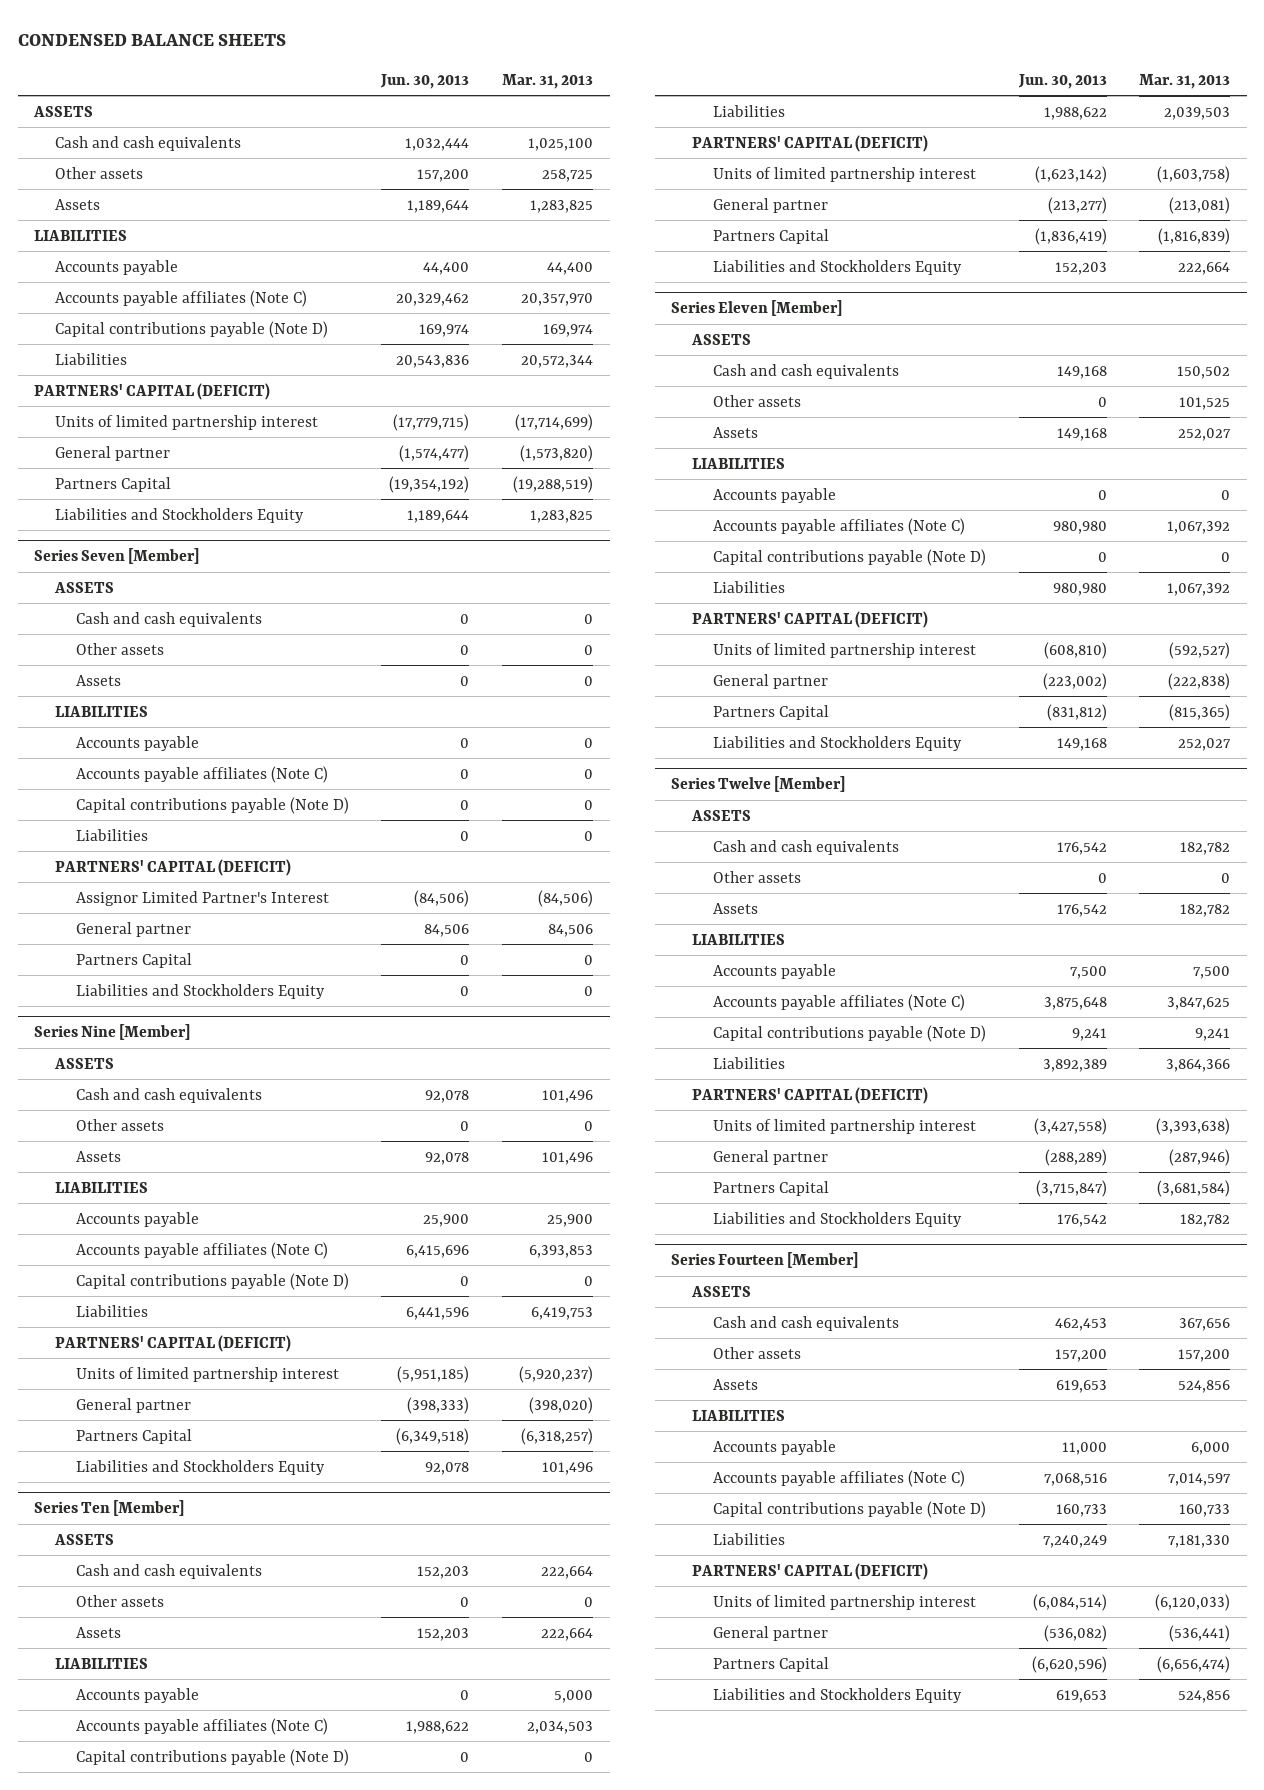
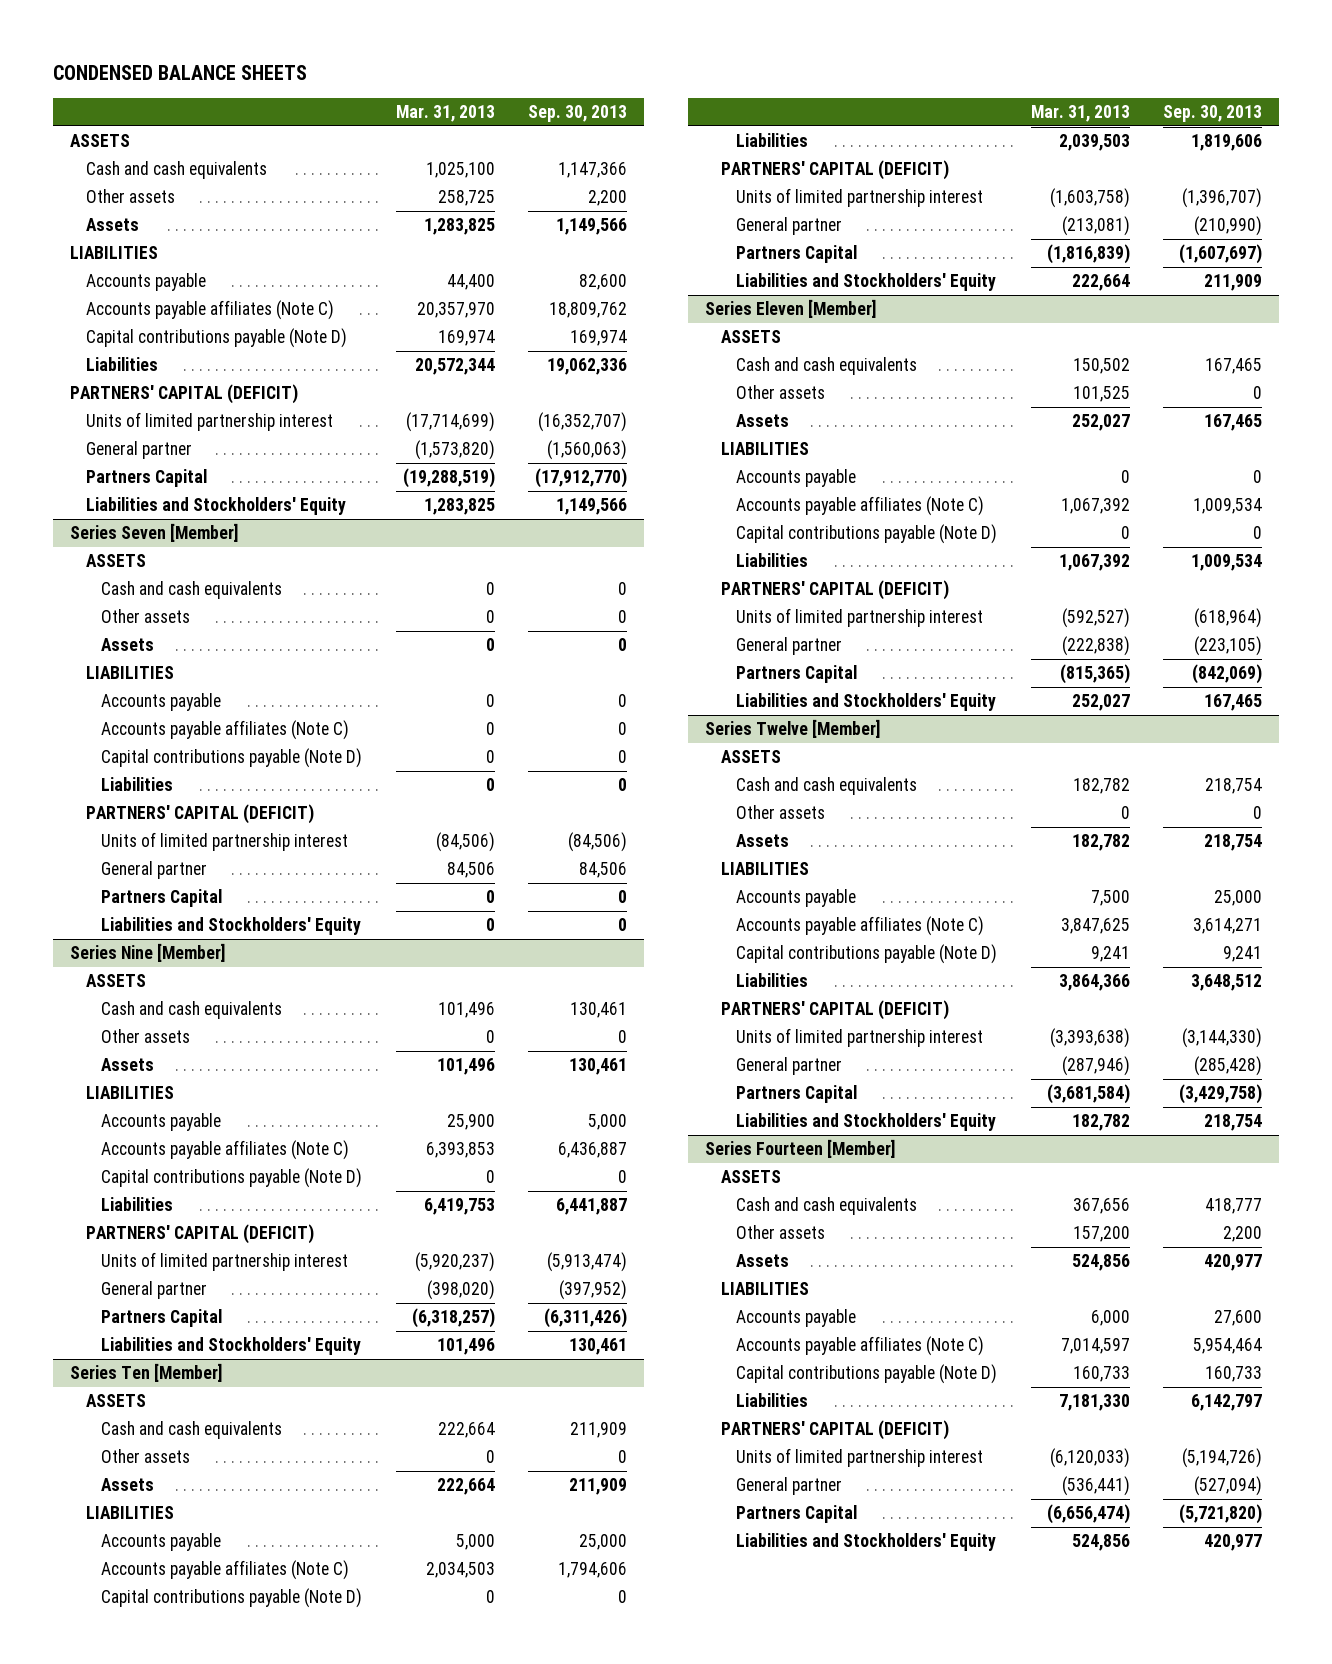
[380,73,470,89] Jun. 30, 2013 -> none
none -> [528,105,628,123] Sep. 30, 2013
[54,507,304,523] Liabilities and Stockholders Equity -> [85,497,346,516] Liabilities and Stockholders' Equity
[75,890,329,906] Assignor Limited Partner's Interest -> [101,832,349,852] Units of limited partnership interest
[75,983,325,999] Liabilities and Stockholders Equity -> [101,917,362,936] Liabilities and Stockholders' Equity
[75,1459,325,1475] Liabilities and Stockholders Equity -> [101,1337,362,1356] Liabilities and Stockholders' Equity
[712,259,962,275] Liabilities and Stockholders Equity -> [736,273,997,292] Liabilities and Stockholders' Equity
[712,735,962,751] Liabilities and Stockholders Equity -> [736,693,997,712] Liabilities and Stockholders' Equity
[712,1211,962,1227] Liabilities and Stockholders Equity -> [736,1113,997,1132] Liabilities and Stockholders' Equity
[712,1687,962,1703] Liabilities and Stockholders Equity -> [736,1533,997,1552] Liabilities and Stockholders' Equity

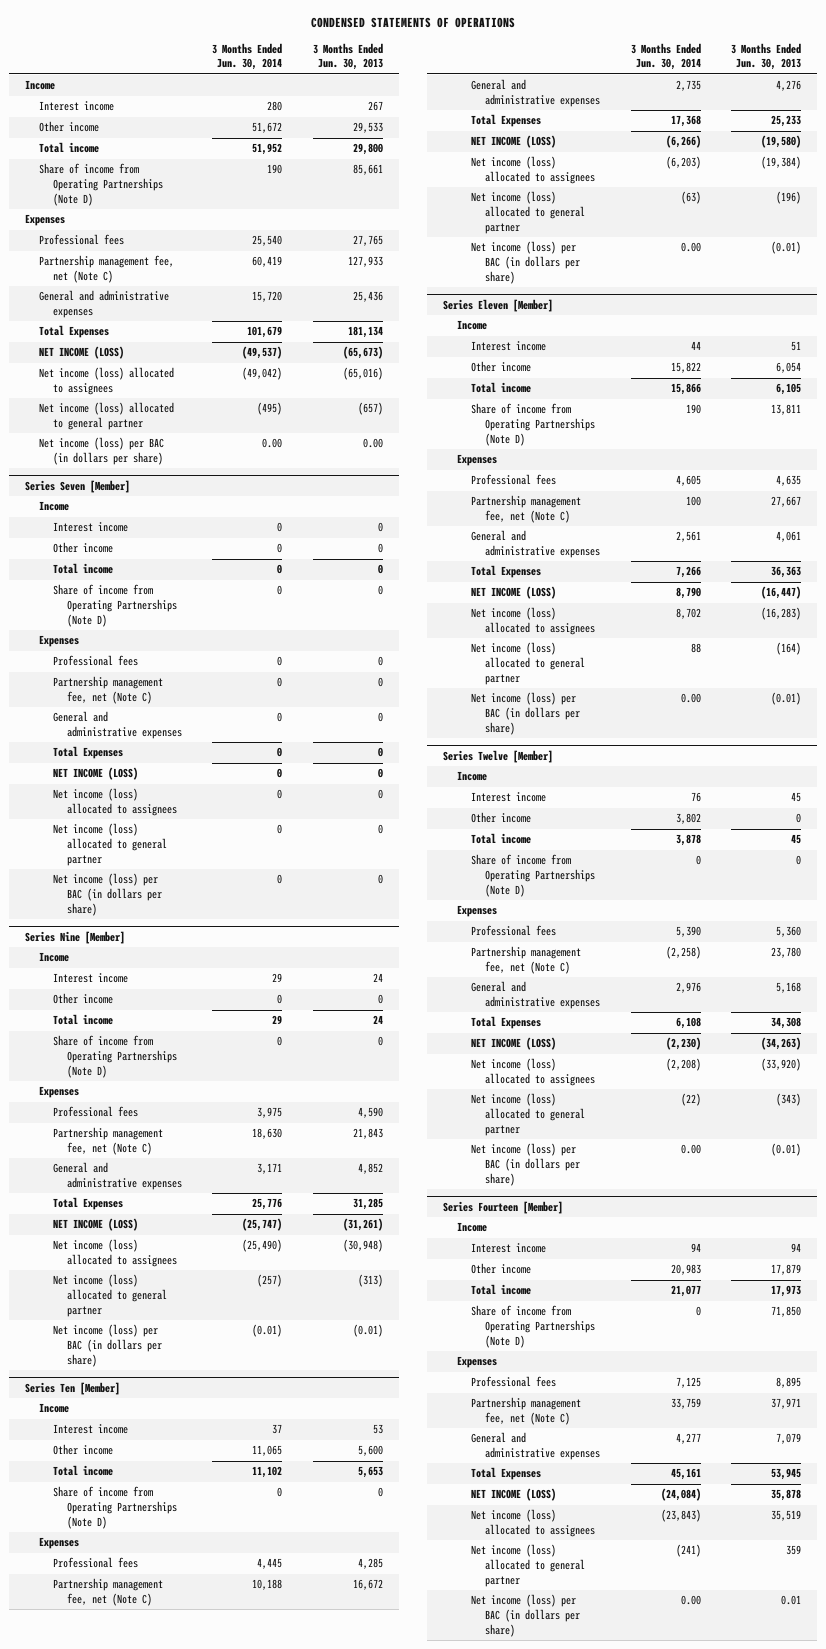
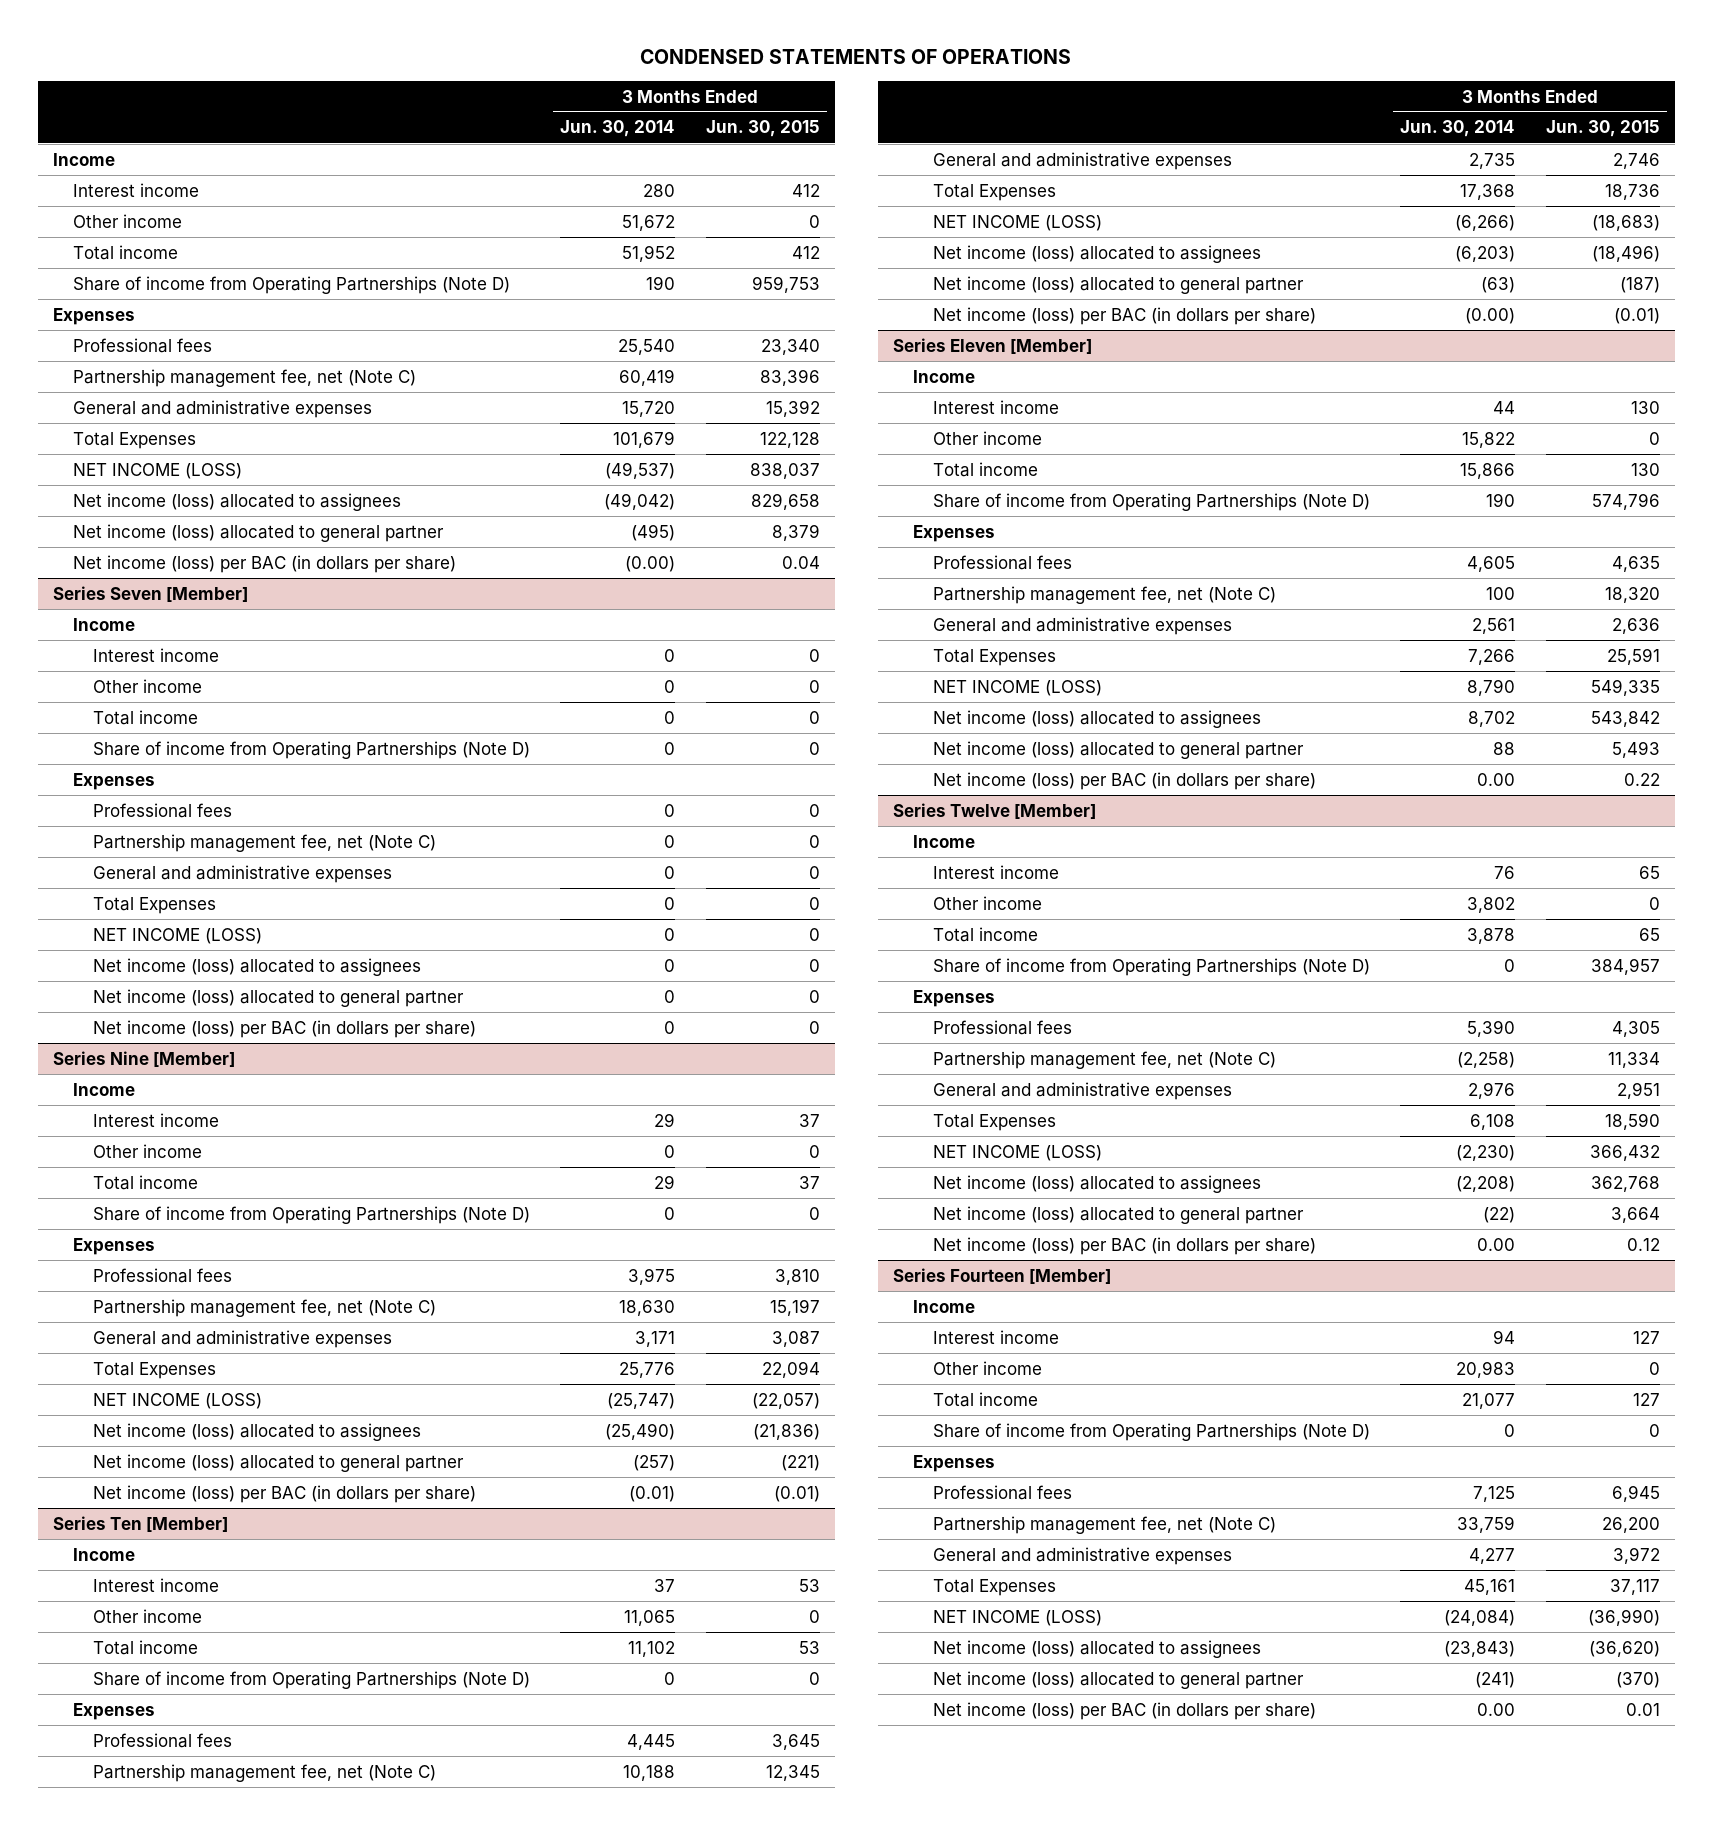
[313,42,384,71] 3 Months Ended Jun. 30, 2013 -> none
none -> [705,120,820,138] Jun. 30, 2015
[262,438,283,449] 0.00 -> [625,555,676,572] (0.00)
[680,242,701,253] 0.00 -> [1465,307,1516,324] (0.00)

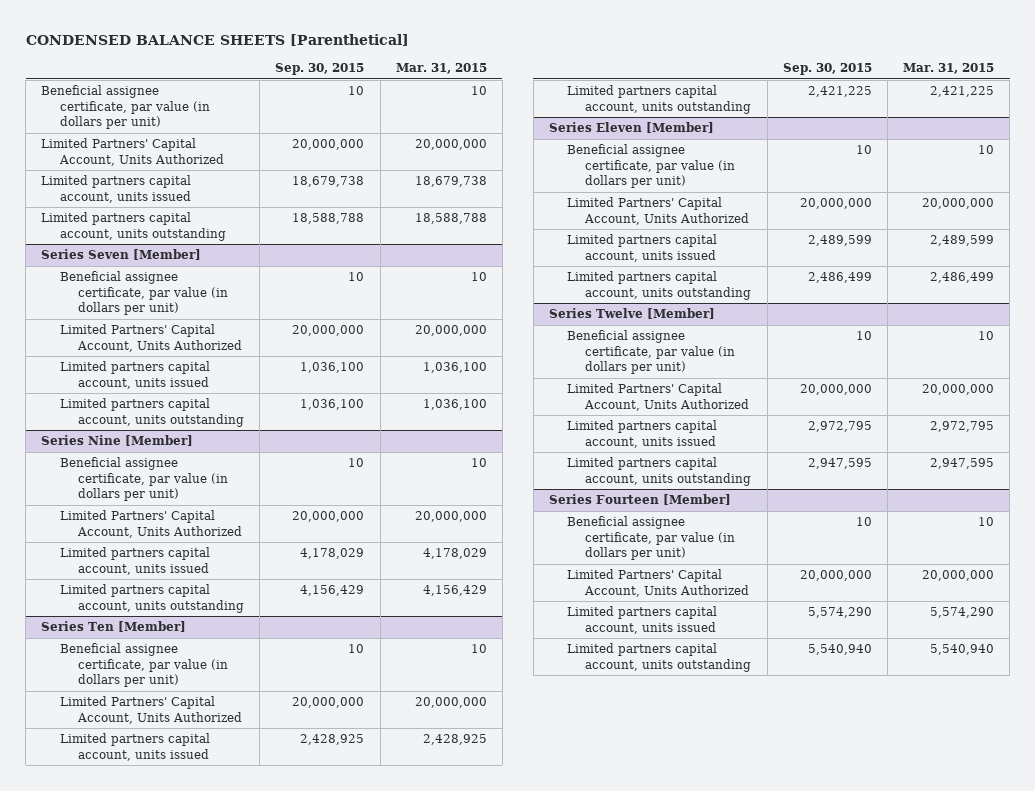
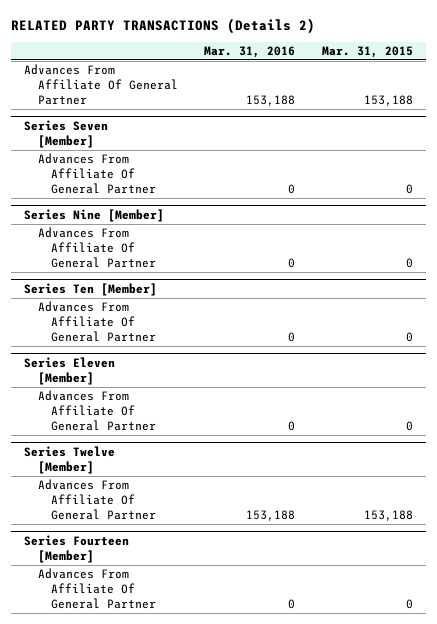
[25,33,409,46] CONDENSED BALANCE SHEETS [Parenthetical] -> [11,17,316,34] RELATED PARTY TRANSACTIONS (Details 2)
[275,63,365,76] Sep. 30, 2015 -> none
none -> [204,45,296,58] Mar. 31, 2016
[41,85,210,130] Beneficial assignee certificate, par value (in dollars per unit) -> none
[41,138,224,166] Limited Partners' Capital Account, Units Authorized -> none
[41,175,192,203] Limited partners capital account, units issued -> none
[41,212,226,241] Limited partners capital account, units outstanding -> none
none -> [24,64,178,106] Advances From Affiliate Of General Partner
[59,271,228,316] Beneficial assignee certificate, par value (in dollars per unit) -> none
[59,324,242,352] Limited Partners' Capital Account, Units Authorized -> none
[59,361,210,389] Limited partners capital account, units issued -> none
[59,398,244,427] Limited partners capital account, units outstanding -> none
none -> [37,153,157,195] Advances From Affiliate Of General Partner
[59,457,228,502] Beneficial assignee certificate, par value (in dollars per unit) -> none
[59,510,242,538] Limited Partners' Capital Account, Units Authorized -> none
[59,547,210,575] Limited partners capital account, units issued -> none
[59,584,244,613] Limited partners capital account, units outstanding -> none
none -> [37,227,157,269] Advances From Affiliate Of General Partner
[59,643,228,688] Beneficial assignee certificate, par value (in dollars per unit) -> none
[59,696,242,724] Limited Partners' Capital Account, Units Authorized -> none
[59,733,210,761] Limited partners capital account, units issued -> none
[567,85,752,114] Limited partners capital account, units outstanding -> none
none -> [37,301,157,343] Advances From Affiliate Of General Partner
[567,144,736,189] Beneficial assignee certificate, par value (in dollars per unit) -> none
[567,197,750,225] Limited Partners' Capital Account, Units Authorized -> none
[567,234,718,262] Limited partners capital account, units issued -> none
[567,271,752,300] Limited partners capital account, units outstanding -> none
none -> [37,390,157,432] Advances From Affiliate Of General Partner
[567,330,736,375] Beneficial assignee certificate, par value (in dollars per unit) -> none
[567,383,750,411] Limited Partners' Capital Account, Units Authorized -> none
[567,420,718,448] Limited partners capital account, units issued -> none
[567,457,752,486] Limited partners capital account, units outstanding -> none
none -> [37,479,157,521] Advances From Affiliate Of General Partner
[567,516,736,561] Beneficial assignee certificate, par value (in dollars per unit) -> none
[567,569,750,597] Limited Partners' Capital Account, Units Authorized -> none
[567,606,718,634] Limited partners capital account, units issued -> none
[567,643,752,672] Limited partners capital account, units outstanding -> none
none -> [37,568,157,610] Advances From Affiliate Of General Partner

